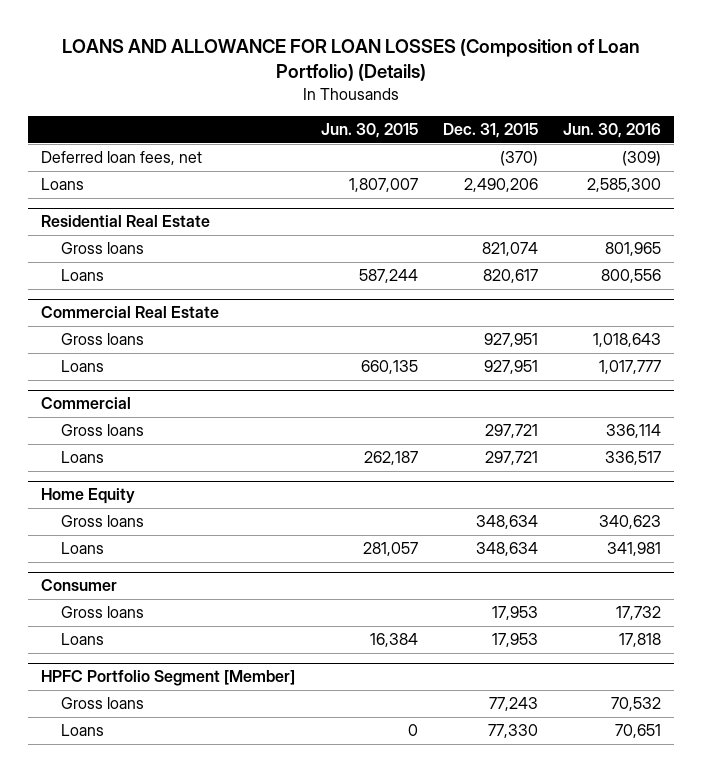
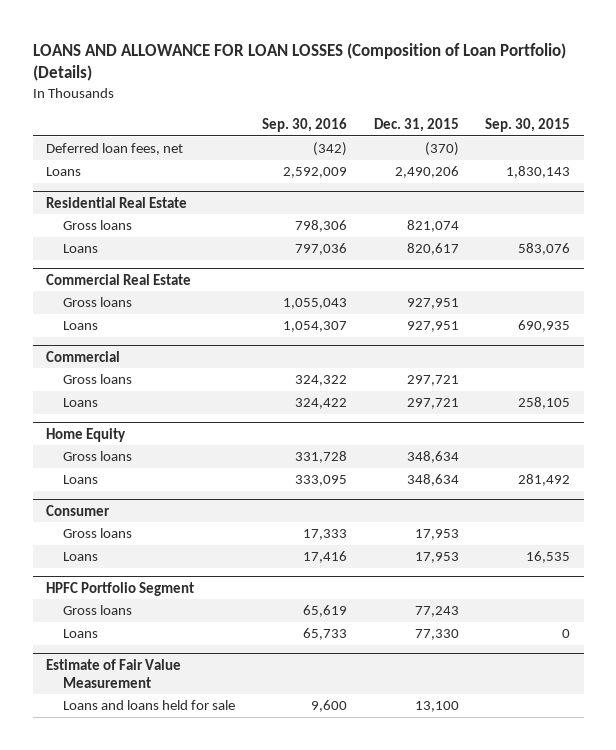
[320,123,418,139] Jun. 30, 2015 -> none
[563,123,662,139] Jun. 30, 2016 -> none
none -> [261,118,347,133] Sep. 30, 2016
none -> [485,118,571,133] Sep. 30, 2015
[41,670,296,687] HPFC Portfolio Segment [Member] -> [46,582,195,597] HPFC Portfolio Segment
none -> [46,659,182,688] Estimate of Fair Value Measurement
none -> [62,700,235,711] Loans and loans held for sale

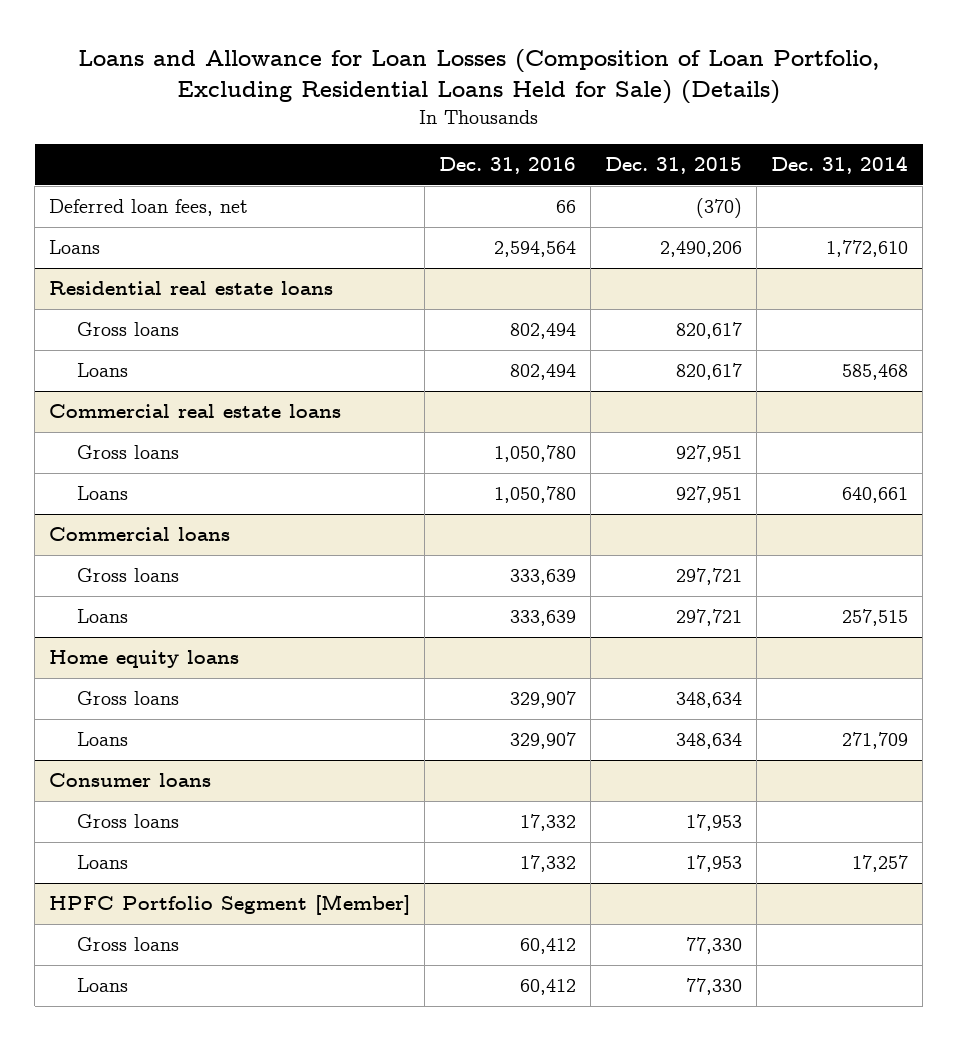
[32,42,566,82] LOANS AND ALLOWANCE FOR LOAN LOSSES (Composition of Loan Portfolio) (Details) -> [77,48,879,104] Loans and Allowance for Loan Losses (Composition of Loan Portfolio, Excluding Residential Loans Held for Sale) (Details)
[261,118,347,133] Sep. 30, 2016 -> none
[485,118,571,133] Sep. 30, 2015 -> none
none -> [439,157,577,175] Dec. 31, 2016
none -> [771,156,909,175] Dec. 31, 2014
[46,197,188,209] Residential Real Estate -> [49,281,334,296] Residential real estate loans
[406,220,459,233] 821,074 -> [676,322,743,340] 820,617
[46,274,192,286] Commercial Real Estate -> [49,404,342,419] Commercial real estate loans
[46,351,121,363] Commercial -> [49,527,231,542] Commercial loans
[46,428,127,443] Home Equity -> [49,650,240,669] Home equity loans
[46,505,111,517] Consumer -> [49,773,212,788] Consumer loans
[46,582,195,597] HPFC Portfolio Segment -> [49,894,411,916] HPFC Portfolio Segment [Member]
[414,606,459,618] 77,243 -> [686,937,743,955] 77,330
[46,659,182,688] Estimate of Fair Value Measurement -> none
[62,700,235,711] Loans and loans held for sale -> none

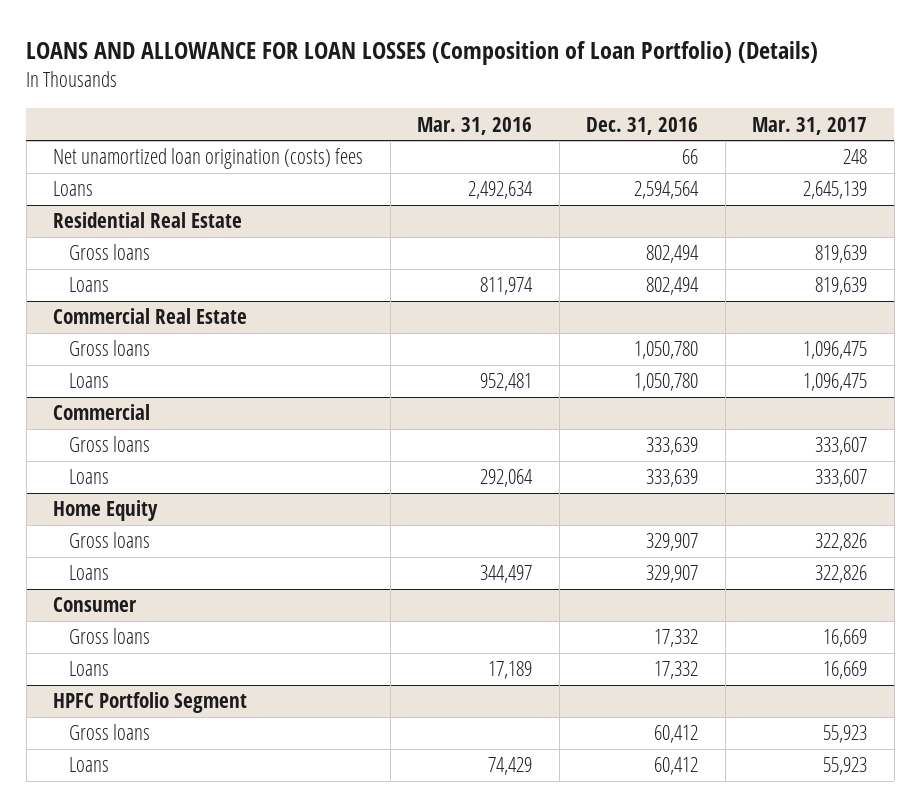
[77,48,879,104] Loans and Allowance for Loan Losses (Composition of Loan Portfolio, Excluding Residential Loans Held for Sale) (Details) -> [26,40,819,65] LOANS AND ALLOWANCE FOR LOAN LOSSES (Composition of Loan Portfolio) (Details)
[605,157,743,175] Dec. 31, 2015 -> none
[771,156,909,175] Dec. 31, 2014 -> none
none -> [417,116,533,135] Mar. 31, 2016
none -> [752,116,868,135] Mar. 31, 2017
[49,199,249,217] Deferred loan fees, net -> [53,148,364,170] Net unamortized loan origination (costs) fees
[49,281,334,296] Residential real estate loans -> [53,212,243,229] Residential Real Estate
[49,404,342,419] Commercial real estate loans -> [53,308,248,325] Commercial Real Estate
[49,527,231,542] Commercial loans -> [53,404,151,421] Commercial
[49,650,240,669] Home equity loans -> [53,500,159,522] Home Equity
[49,773,212,788] Consumer loans -> [53,597,138,613] Consumer
[49,894,411,916] HPFC Portfolio Segment [Member] -> [53,692,248,714] HPFC Portfolio Segment

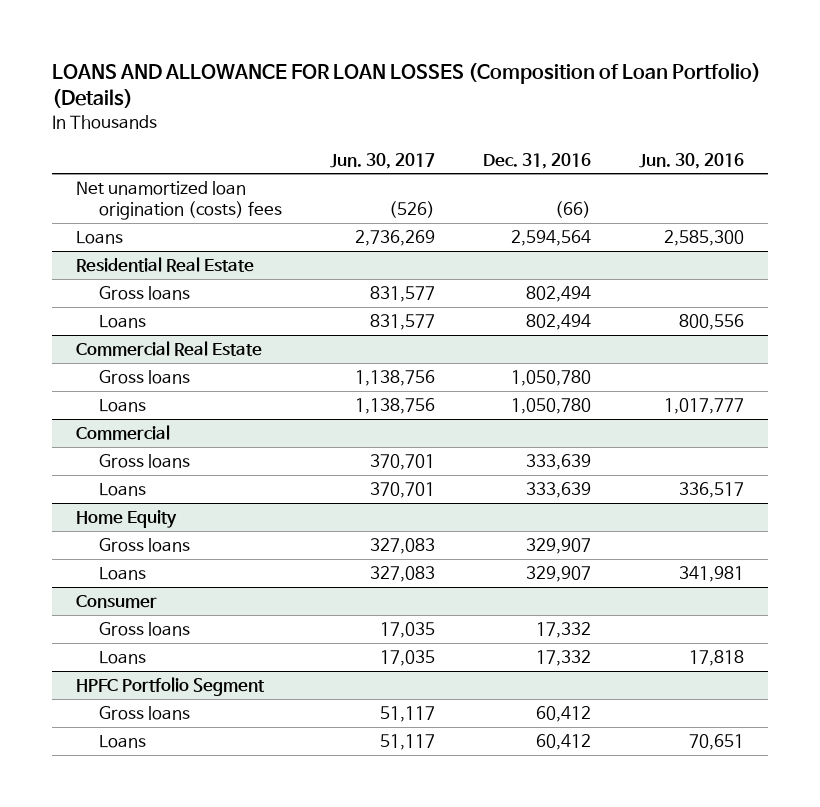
[417,116,533,135] Mar. 31, 2016 -> none
[752,116,868,135] Mar. 31, 2017 -> none
none -> [330,152,436,169] Jun. 30, 2017
none -> [639,152,745,169] Jun. 30, 2016
[682,149,699,165] 66 -> [555,201,592,219] (66)

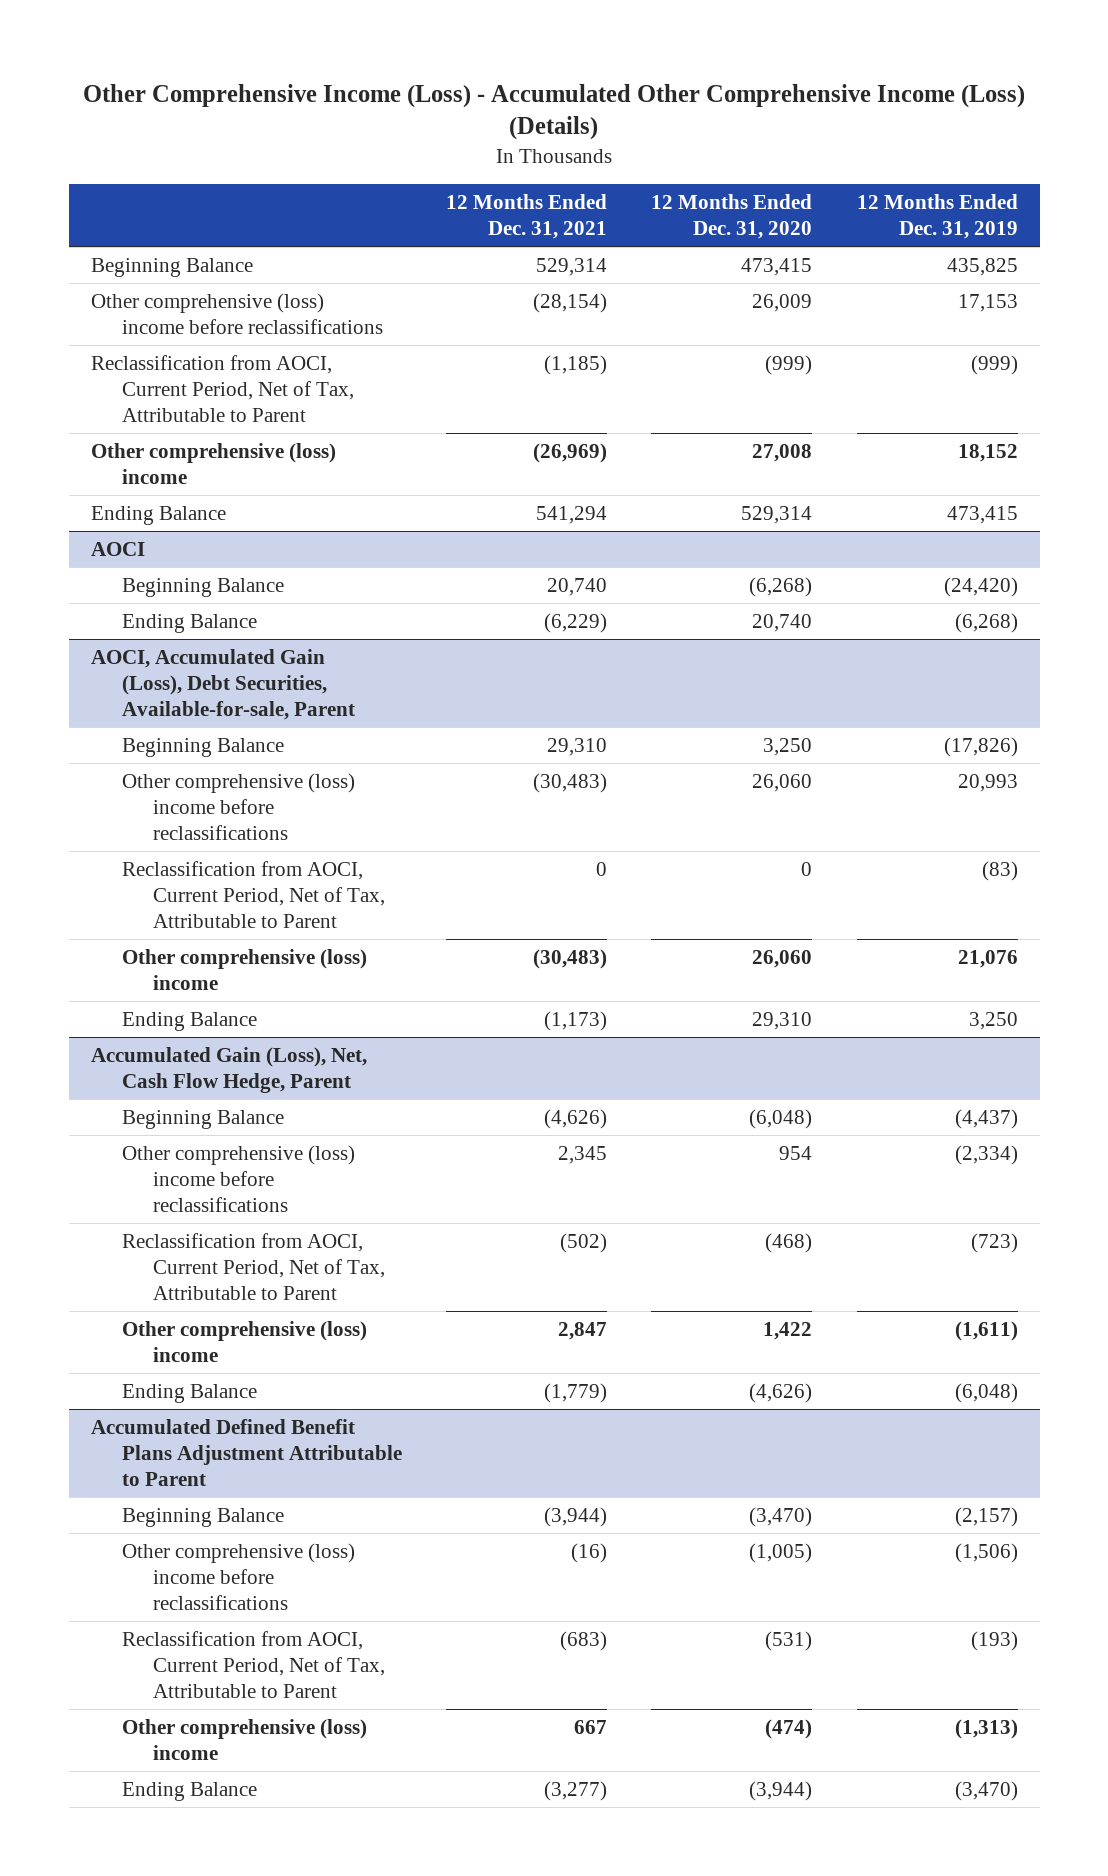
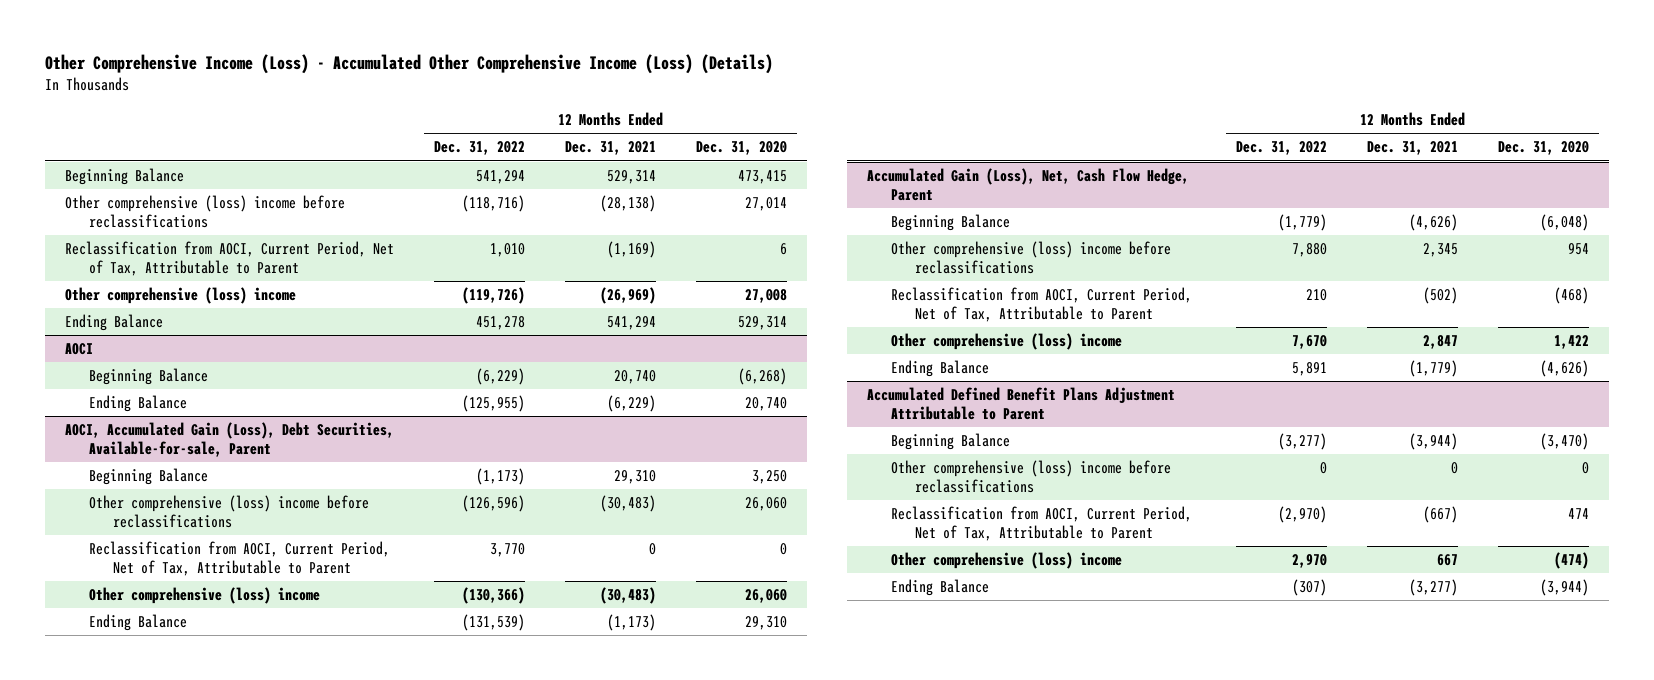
[856,194,1018,240] 12 Months Ended Dec. 31, 2019 -> none
none -> [433,141,525,156] Dec. 31, 2022
[533,293,608,314] (28,154) -> [600,195,657,213] (28,138)
[752,294,813,313] 26,009 -> [745,197,788,212] 27,014
[544,355,608,376] (1,185) -> [607,241,657,259] (1,169)
[765,355,813,376] (999) -> [780,243,788,256] 6
[571,1543,608,1564] (16) -> [1451,462,1459,475] 0
[749,1543,813,1564] (1,005) -> [1582,462,1590,475] 0
[560,1631,608,1652] (683) -> [1423,506,1459,524] (667)
[765,1631,813,1652] (531) -> [1568,508,1590,520] 474

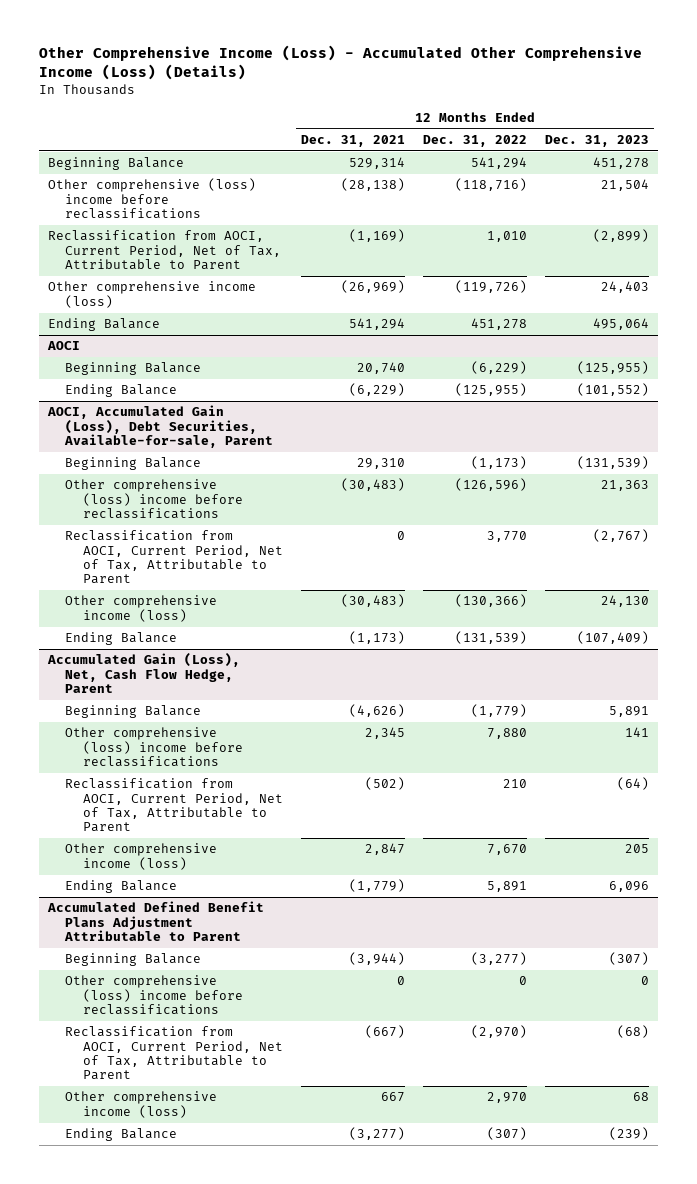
[696,141,788,156] Dec. 31, 2020 -> none
none -> [545,134,650,147] Dec. 31, 2023
[64,287,296,305] Other comprehensive (loss) income -> [48,281,257,308] Other comprehensive income (loss)
[88,587,320,605] Other comprehensive (loss) income -> [65,595,218,622] Other comprehensive income (loss)
[890,333,1122,351] Other comprehensive (loss) income -> [65,843,218,870] Other comprehensive income (loss)
[890,552,1122,570] Other comprehensive (loss) income -> [65,1091,218,1118] Other comprehensive income (loss)

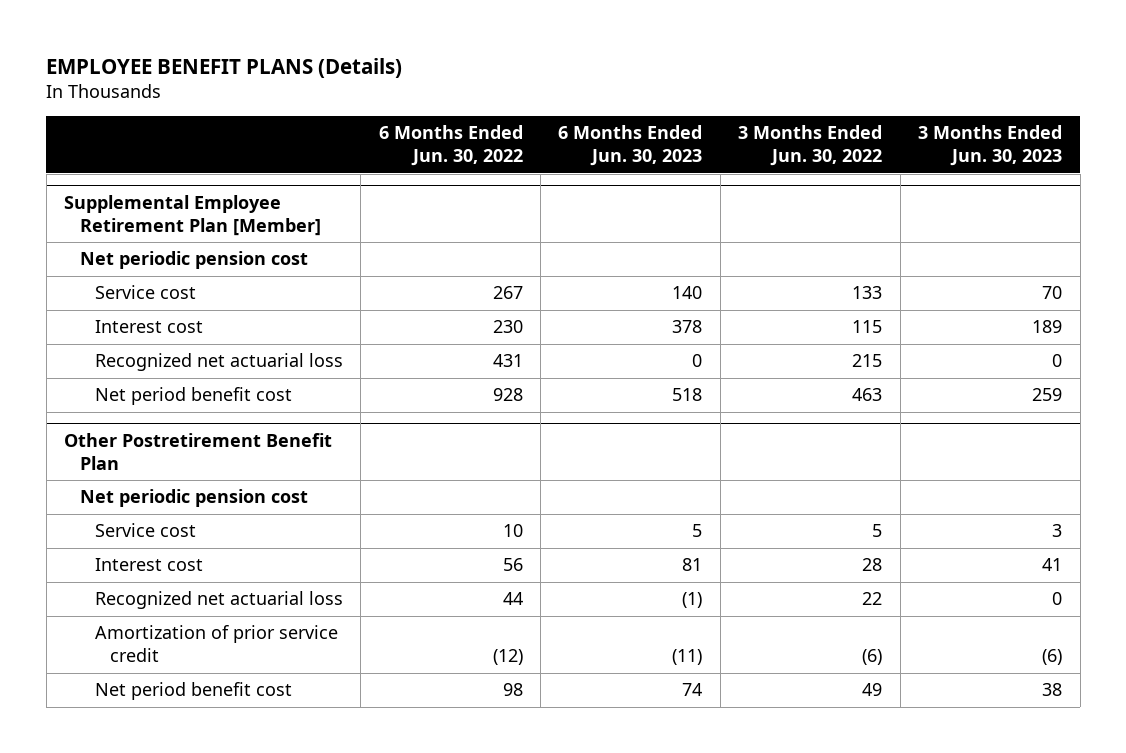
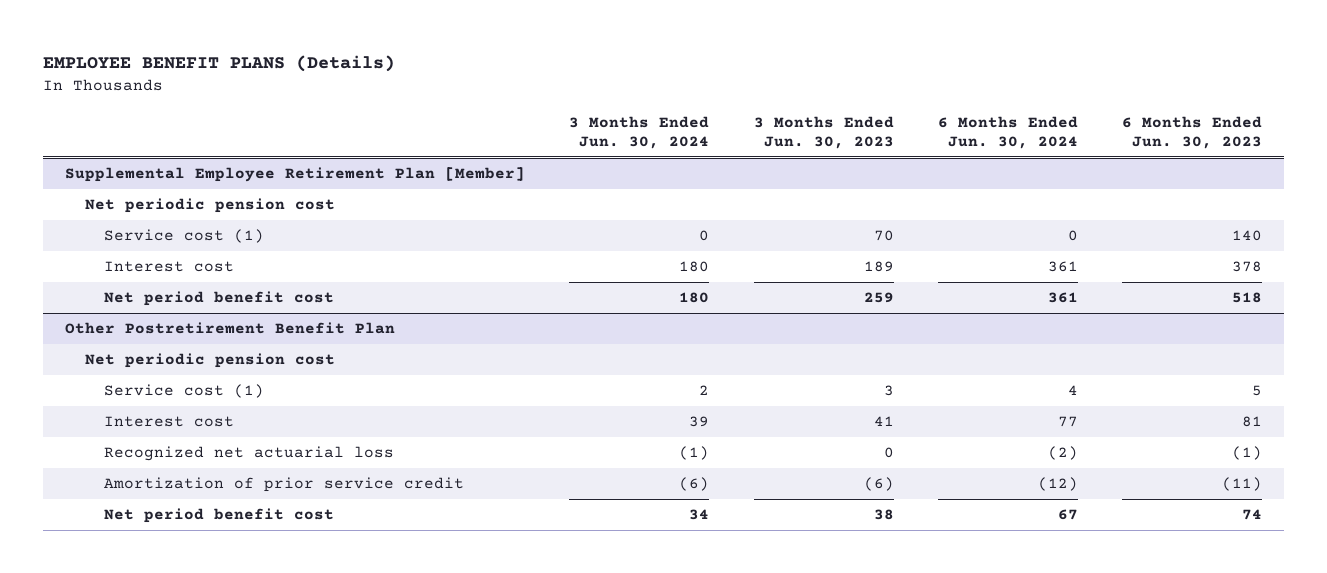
[378,125,523,167] 6 Months Ended Jun. 30, 2022 -> none
[738,125,883,167] 3 Months Ended Jun. 30, 2022 -> none
none -> [569,115,710,149] 3 Months Ended Jun. 30, 2024
none -> [937,115,1078,149] 6 Months Ended Jun. 30, 2024
[94,285,196,300] Service cost -> [104,229,265,244] Service cost (1)
[94,353,343,372] Recognized net actuarial loss -> none
[94,523,196,538] Service cost -> [104,384,265,399] Service cost (1)

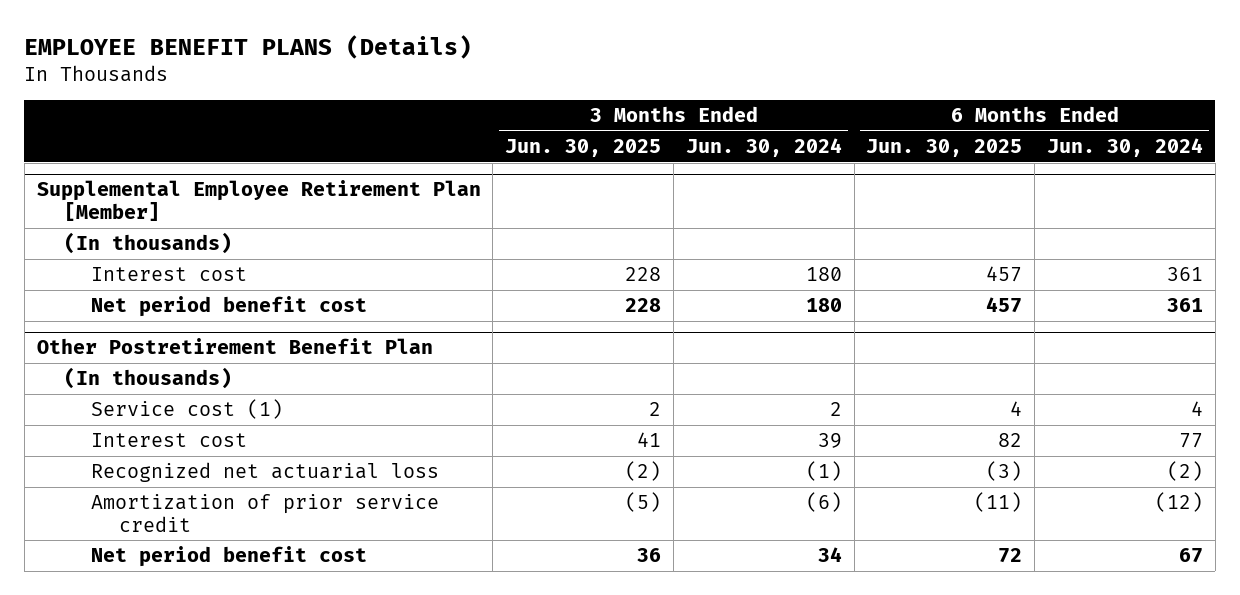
[753,115,894,149] 3 Months Ended Jun. 30, 2023 -> none
[1122,115,1263,149] 6 Months Ended Jun. 30, 2023 -> none
none -> [505,139,662,158] Jun. 30, 2025
none -> [866,139,1023,158] Jun. 30, 2025
[104,229,265,244] Service cost (1) -> none
[84,198,335,214] Net periodic pension cost -> [63,232,232,255] (In thousands)
[84,353,335,369] Net periodic pension cost -> [63,367,232,390] (In thousands)

